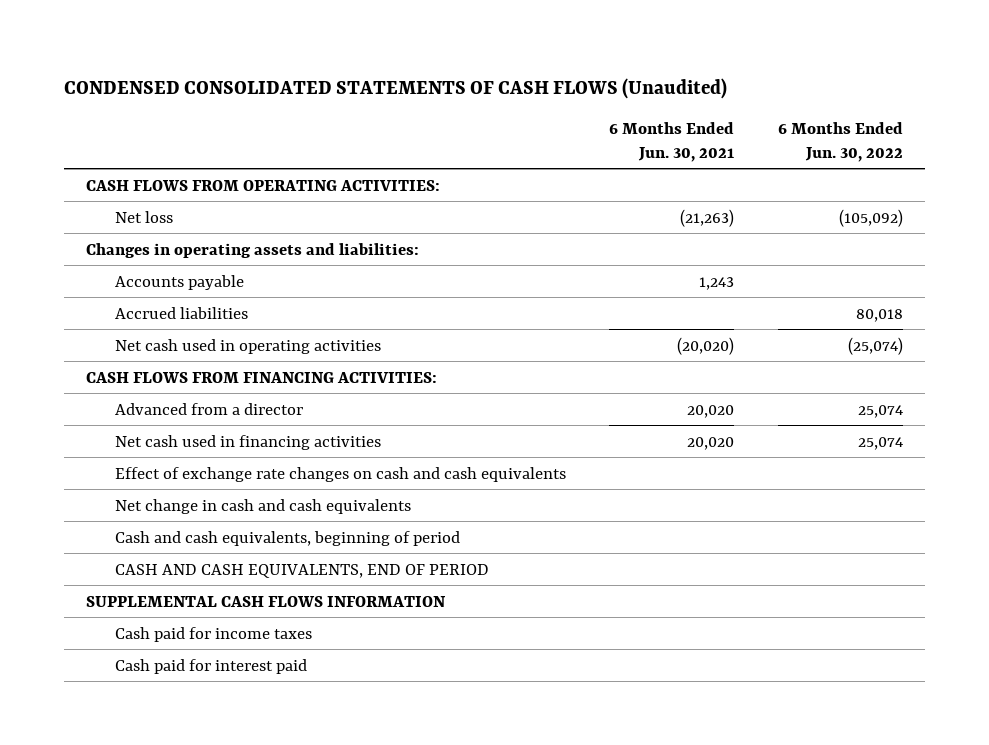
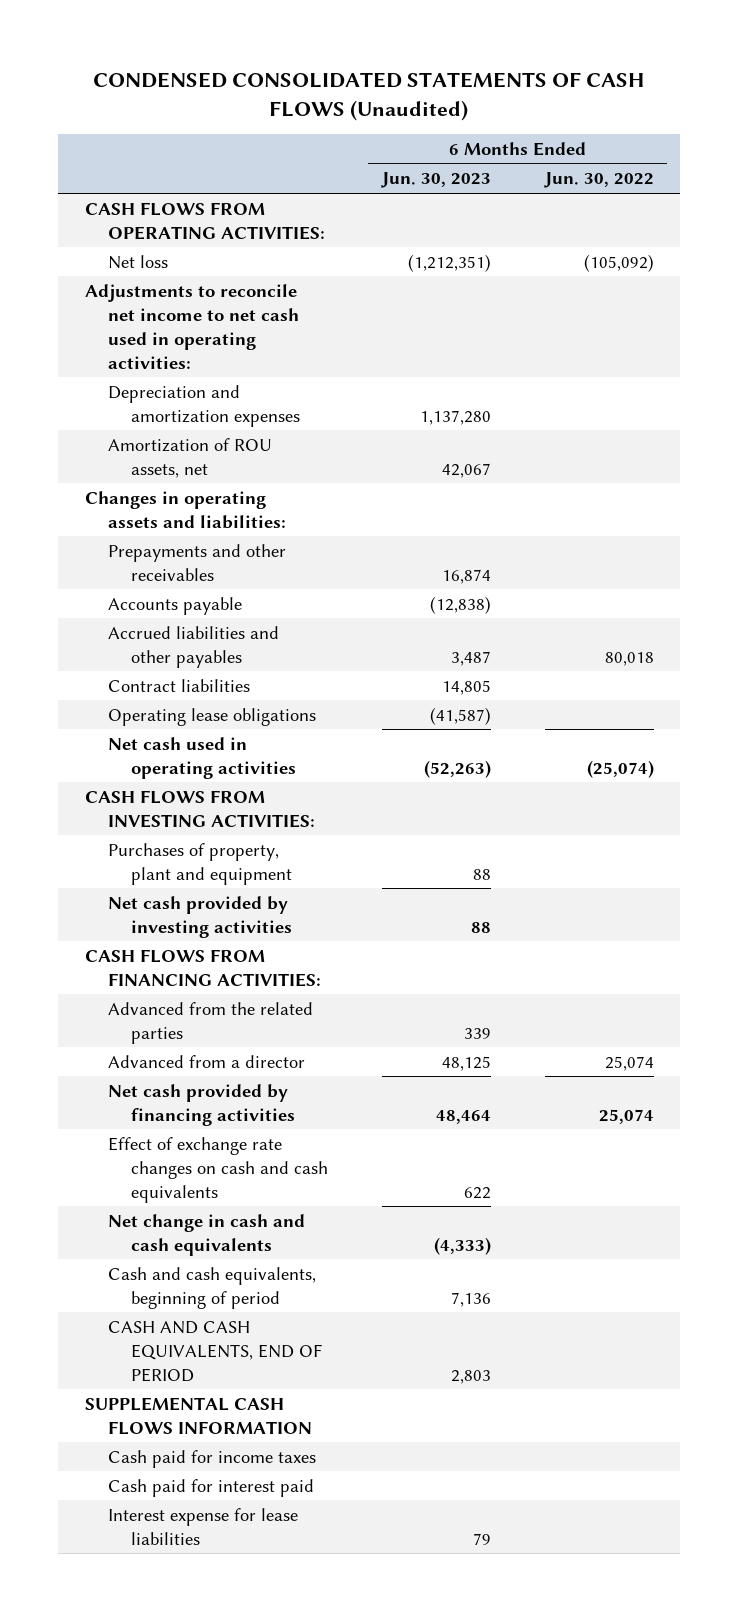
[609,122,735,162] 6 Months Ended Jun. 30, 2021 -> none
none -> [380,172,491,189] Jun. 30, 2023
none -> [84,283,299,369] Adjustments to reconcile net income to net cash used in operating activities:
none -> [107,384,300,427] Depreciation and amortization expenses
none -> [107,437,272,478] Amortization of ROU assets, net
none -> [107,543,286,581] Prepayments and other receivables
[114,306,248,319] Accrued liabilities -> [107,625,279,668] Accrued liabilities and other payables
none -> [107,678,250,692] Contract liabilities
none -> [107,707,316,726] Operating lease obligations
none -> [84,789,315,828] CASH FLOWS FROM INVESTING ACTIVITIES:
none -> [107,842,292,885] Purchases of property, plant and equipment
none -> [107,895,292,938] Net cash provided by investing activities
none -> [107,1001,313,1044] Advanced from the related parties
[114,434,381,450] Net cash used in financing activities -> [107,1083,295,1126] Net cash provided by financing activities
none -> [107,1507,298,1545] Interest expense for lease liabilities

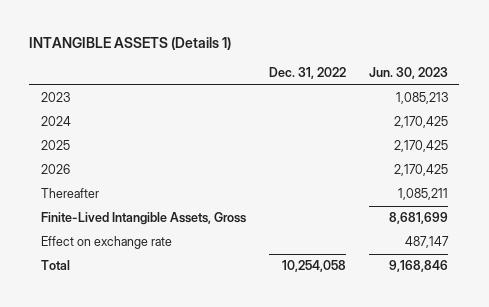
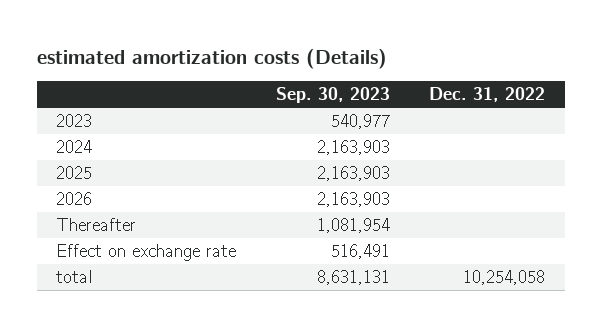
[29,37,232,51] INTANGIBLE ASSETS (Details 1) -> [36,48,387,69] estimated amortization costs (Details)
[368,67,448,80] Jun. 30, 2023 -> none
none -> [275,87,390,104] Sep. 30, 2023
[40,212,246,226] Finite-Lived Intangible Assets, Gross -> none
[40,260,70,271] Total -> [56,269,93,283] total

